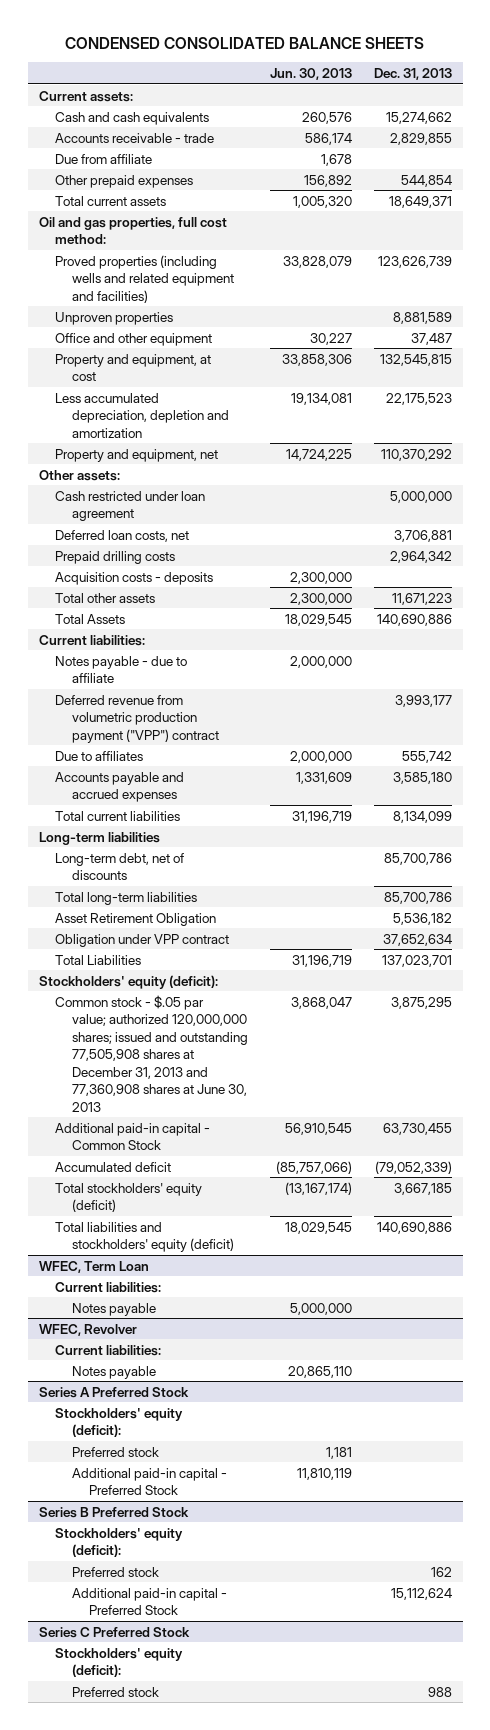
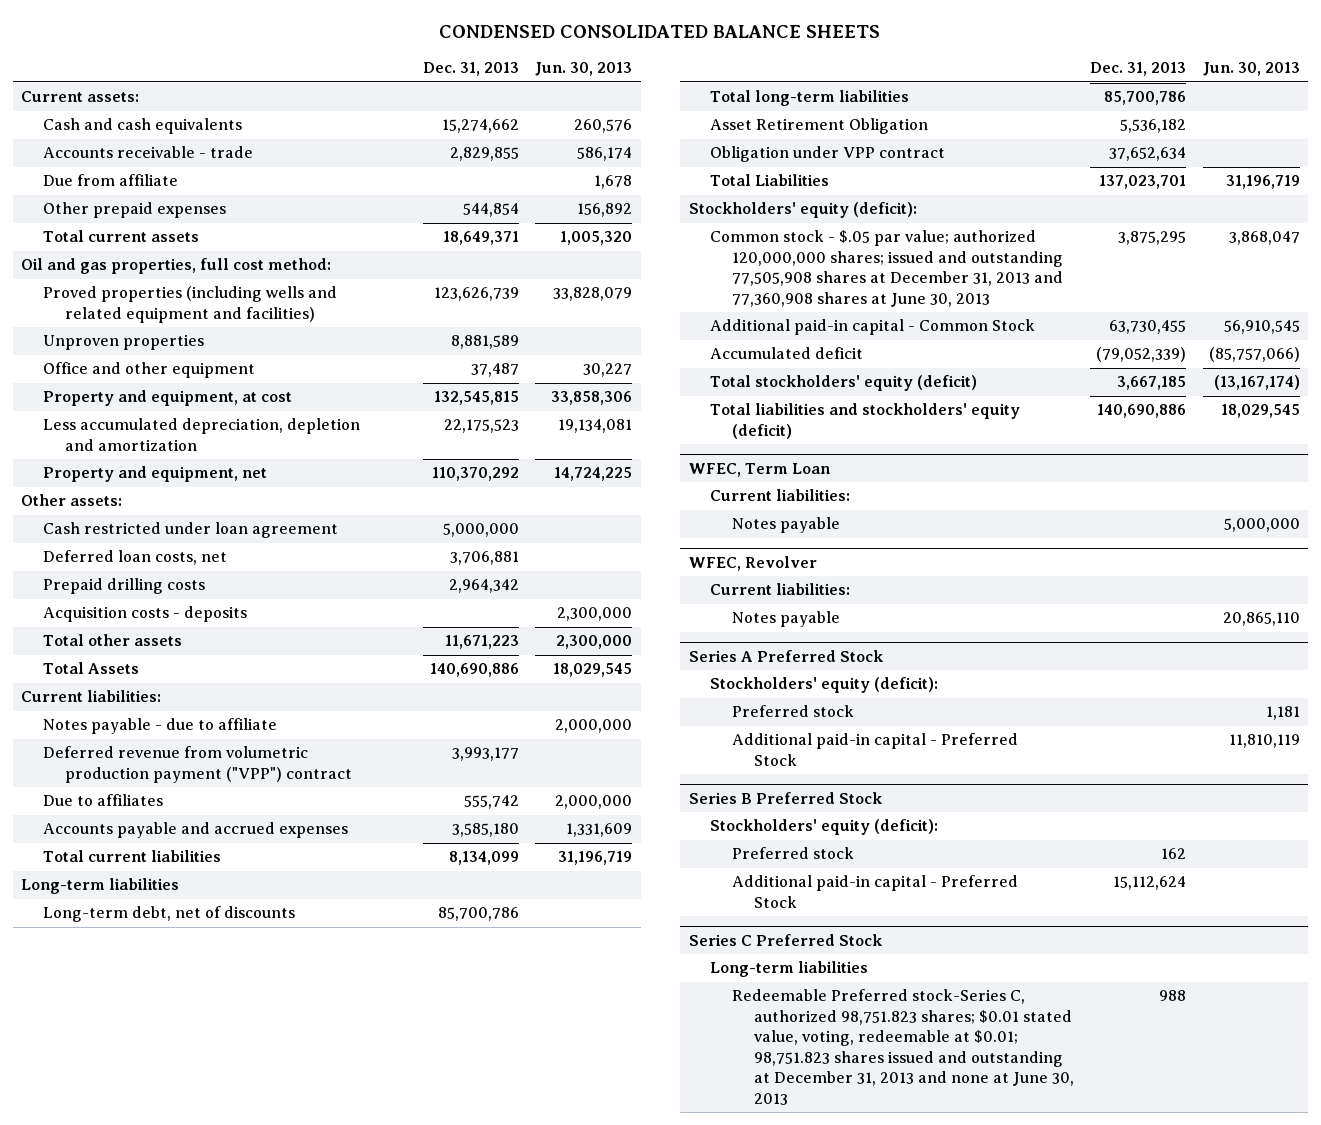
[55,1647,184,1678] Stockholders' equity (deficit): -> none
none -> [710,961,869,978] Long-term liabilities
[72,1686,160,1697] Preferred stock -> [731,989,1074,1105] Redeemable Preferred stock-Series C, authorized 98,751.823 shares; $0.01 stated value, voting, redeemable at $0.01; 98,751.823 shares issued and outstanding at December 31, 2013 and none at June 30, 2013

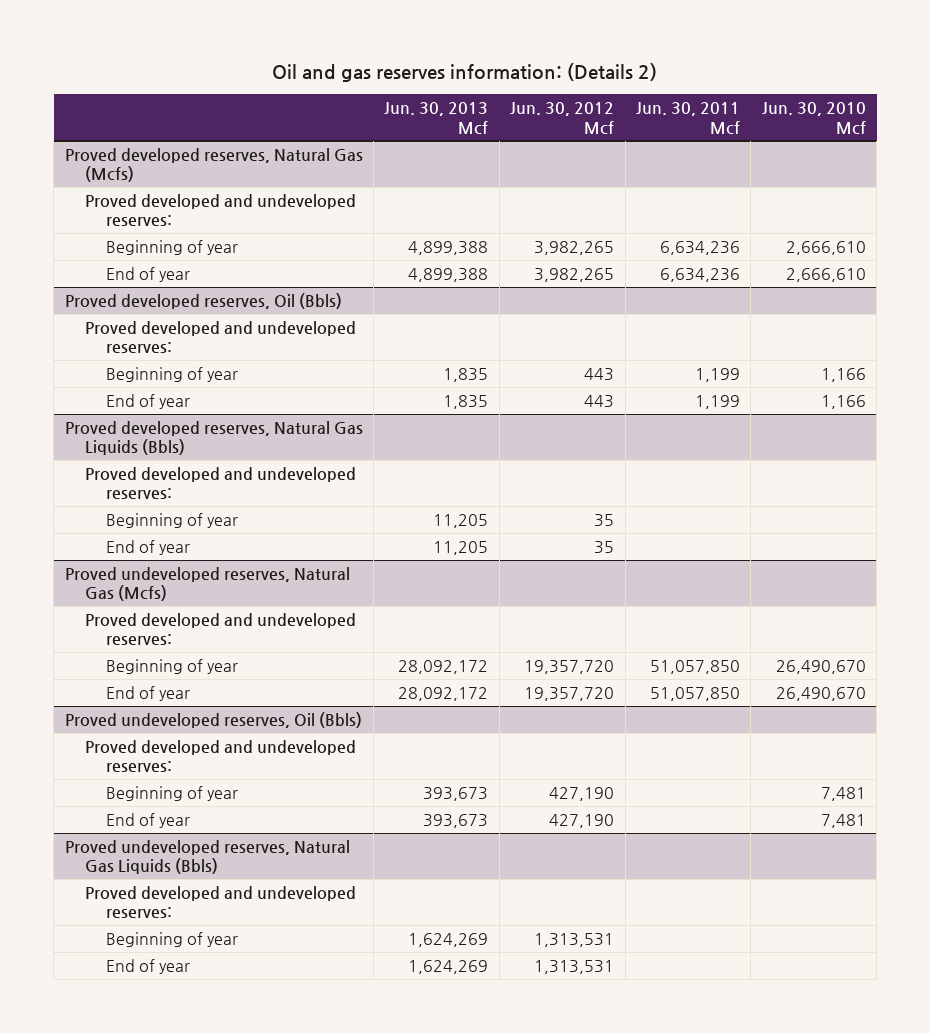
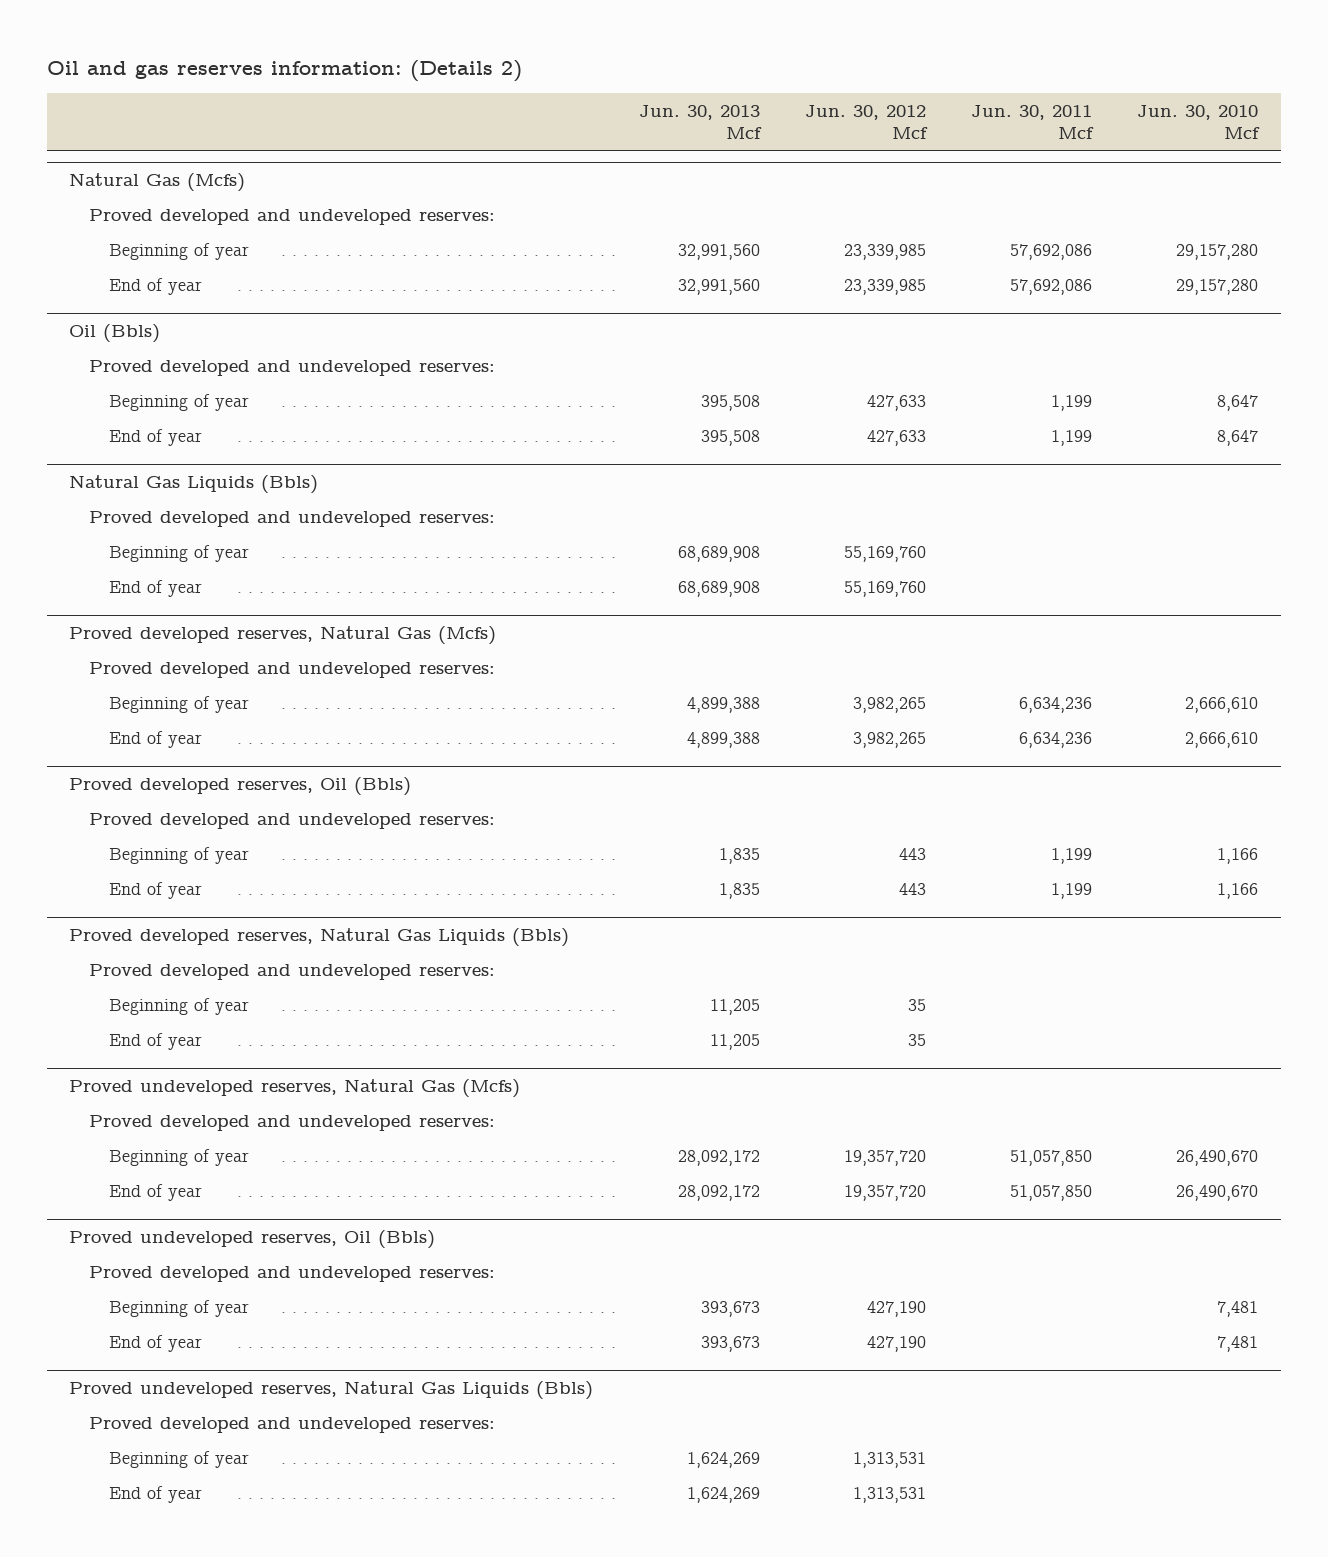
none -> [69,172,246,192] Natural Gas (Mcfs)
none -> [89,208,496,225] Proved developed and undeveloped reserves:
none -> [108,242,249,260] Beginning of year
none -> [108,277,202,295] End of year
none -> [69,323,161,343] Oil (Bbls)
none -> [89,359,496,376] Proved developed and undeveloped reserves:
none -> [108,393,249,411] Beginning of year
none -> [108,428,202,446] End of year
none -> [69,474,319,494] Natural Gas Liquids (Bbls)
none -> [89,510,496,527] Proved developed and undeveloped reserves:
none -> [108,544,249,562] Beginning of year
none -> [108,579,202,597] End of year

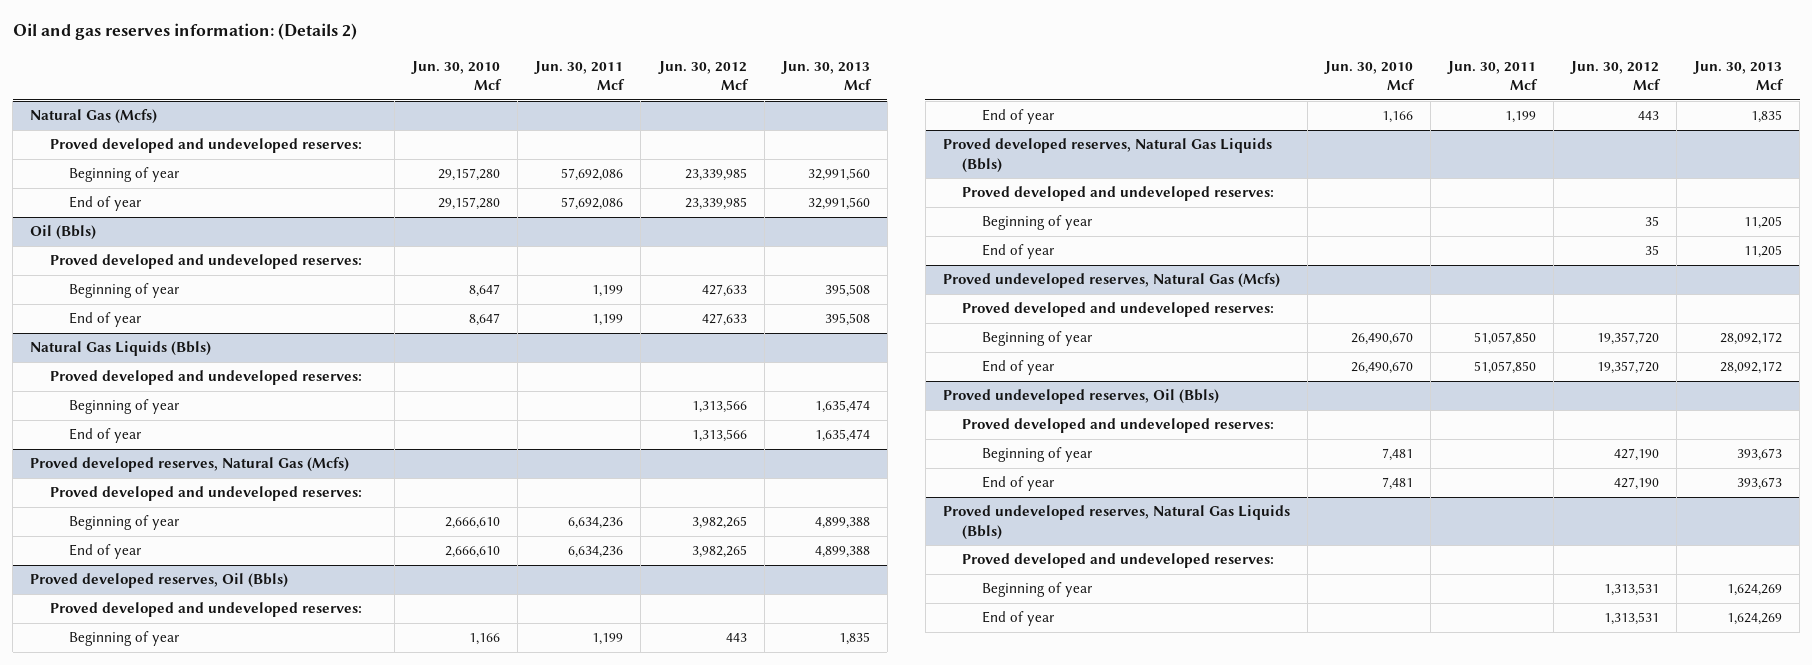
[677,545,760,562] 68,689,908 -> [814,400,870,414] 1,635,474
[843,545,926,562] 55,169,760 -> [691,400,747,414] 1,313,566
[677,580,760,597] 68,689,908 -> [814,429,870,443] 1,635,474
[843,580,926,597] 55,169,760 -> [691,429,747,443] 1,313,566

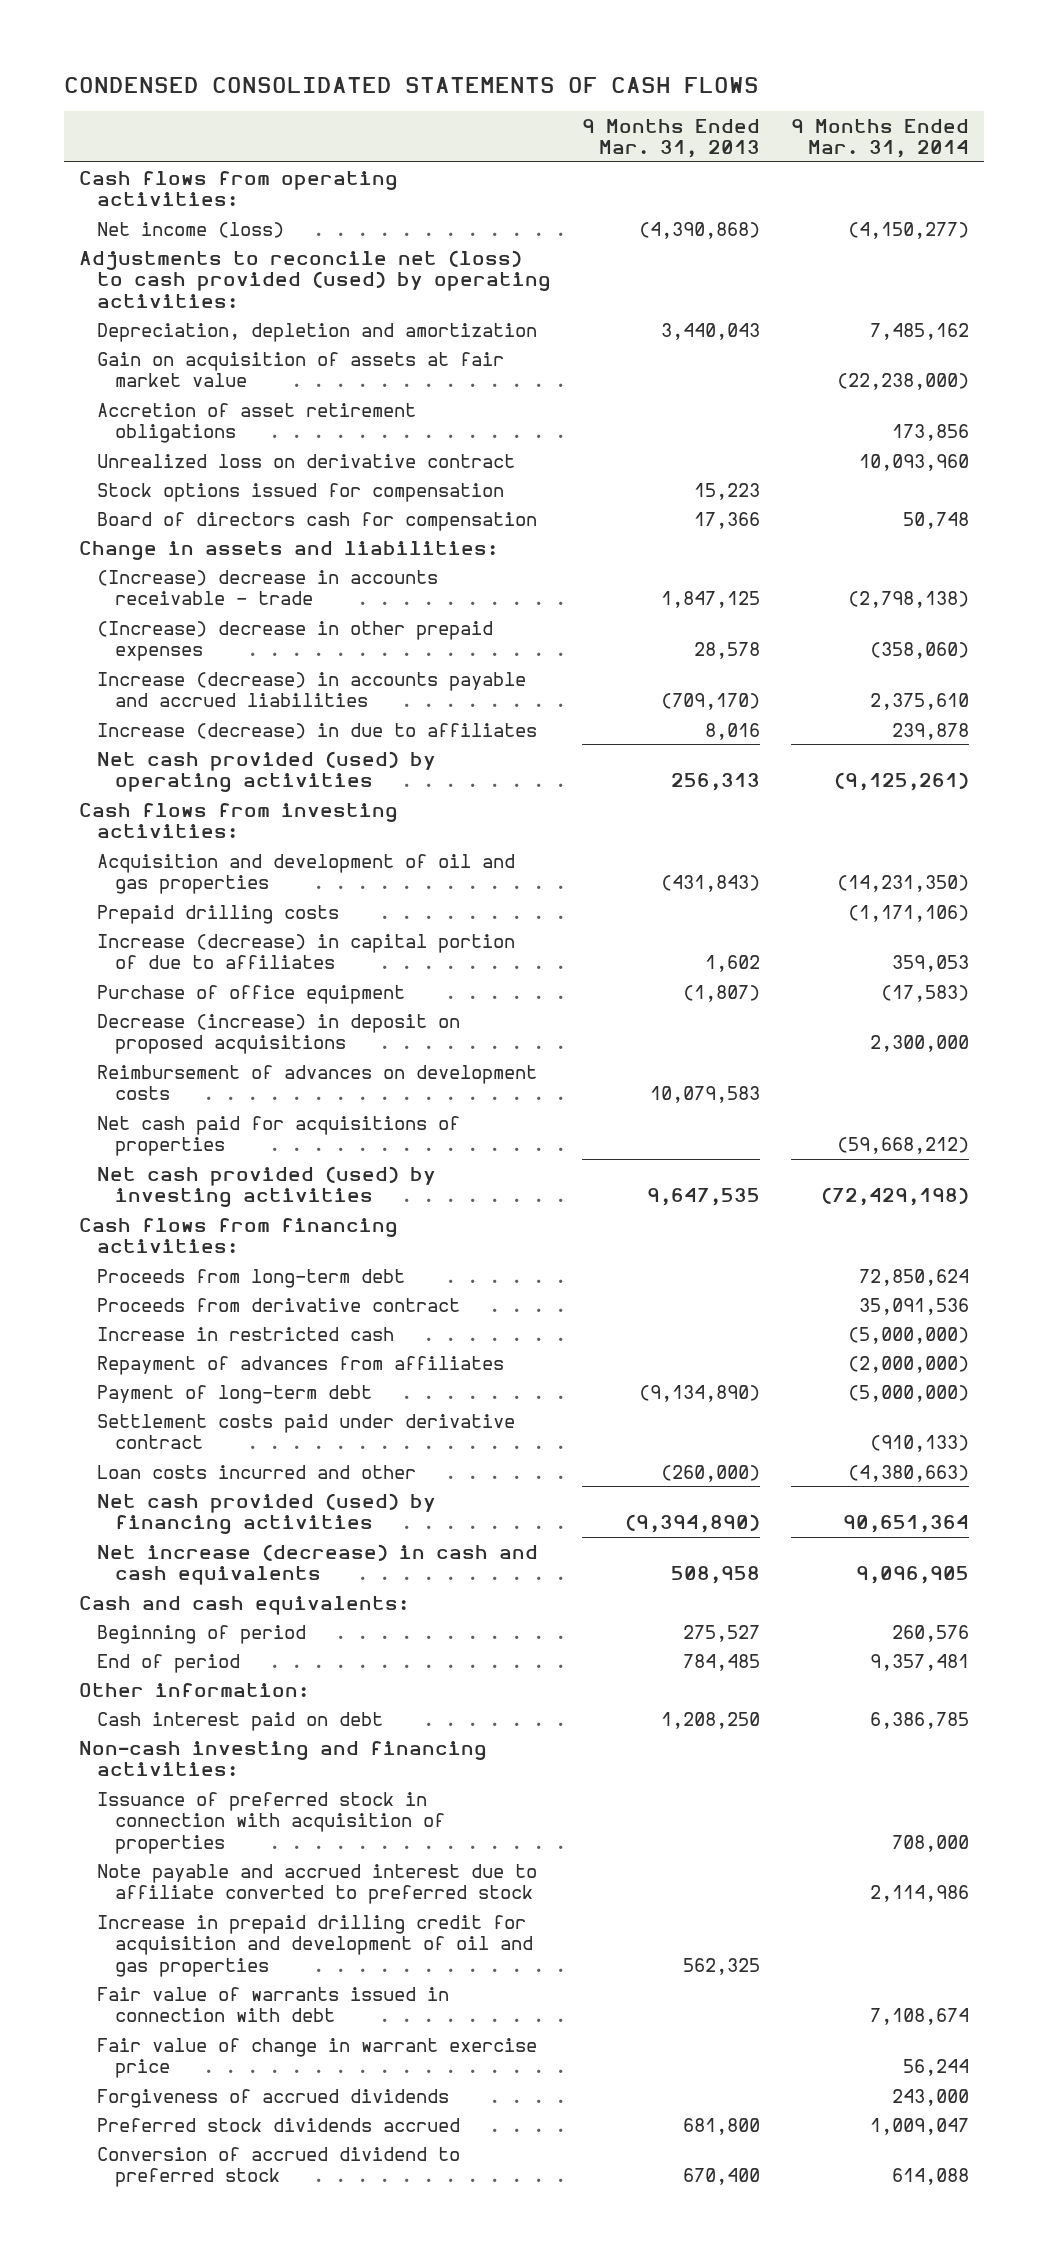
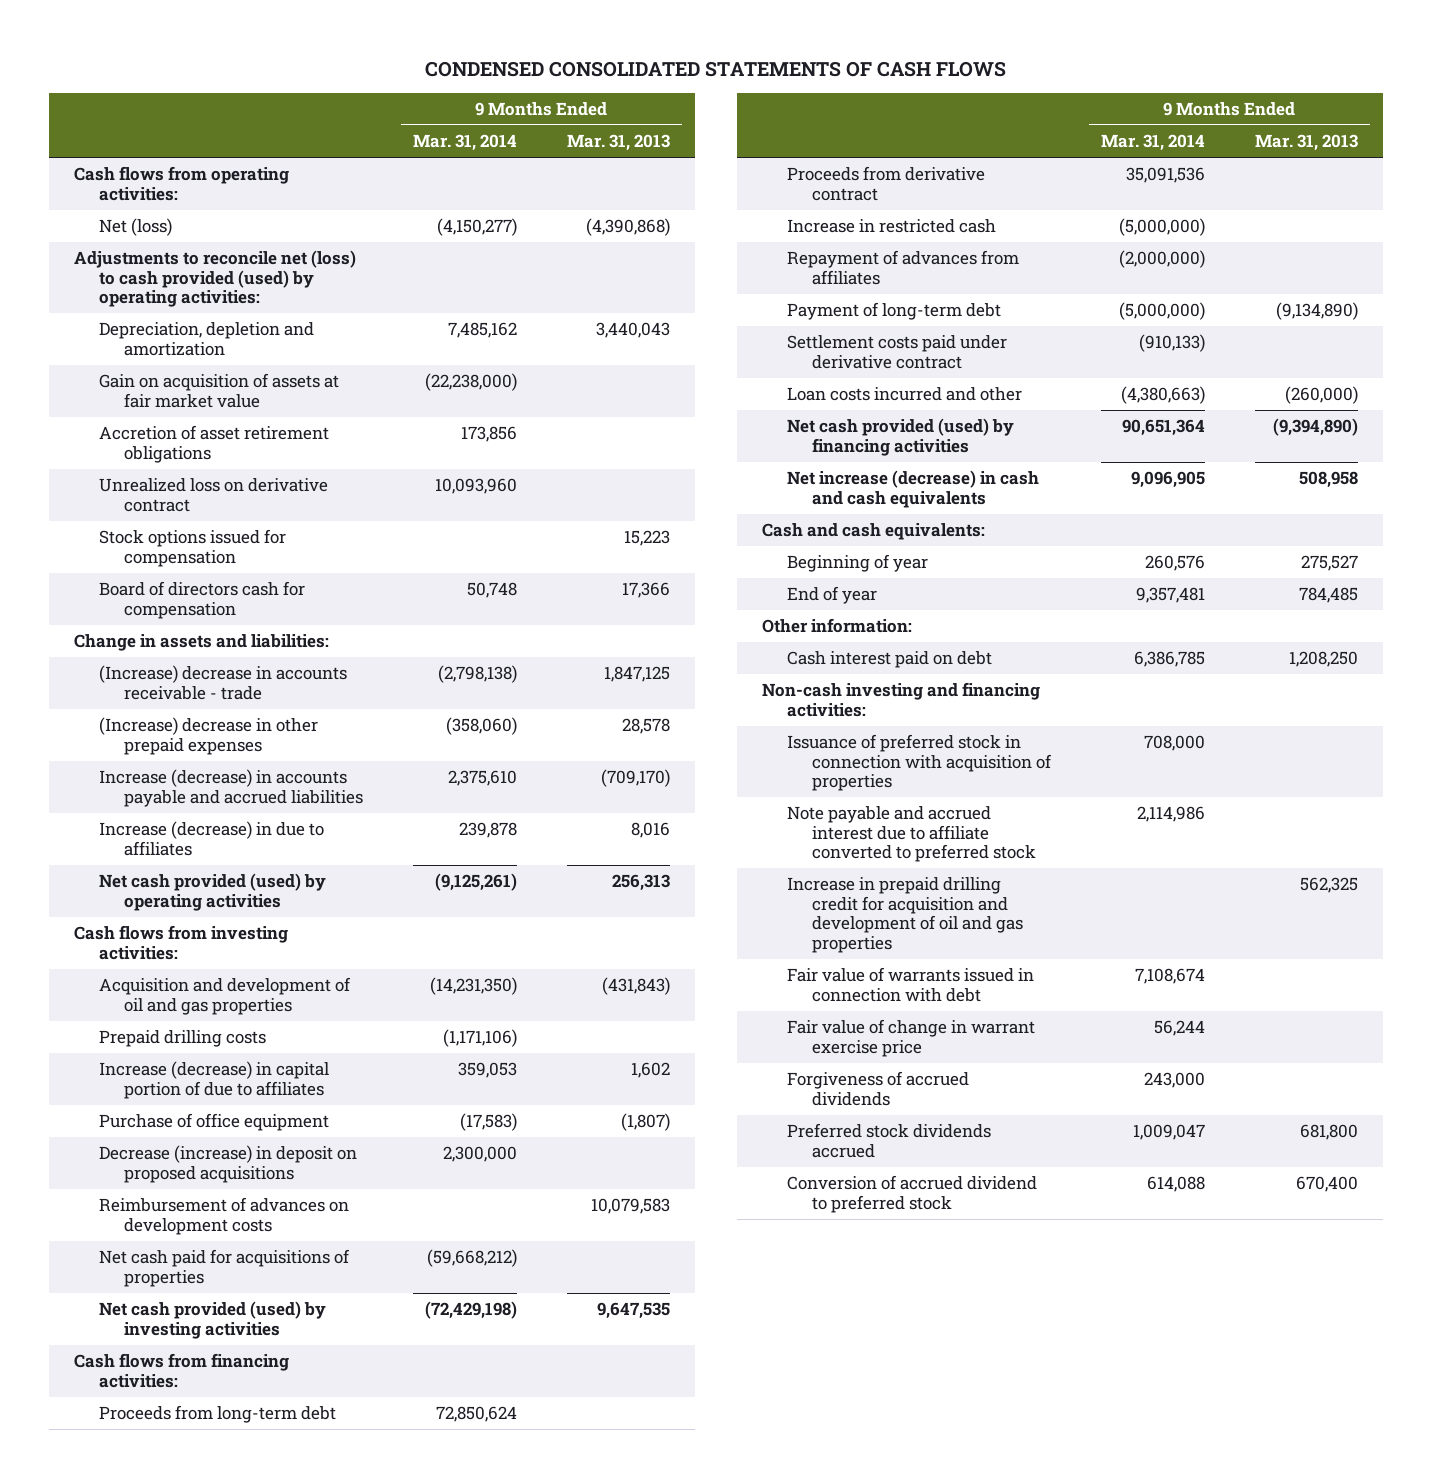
[96,221,284,238] Net income (loss) -> [99,218,173,237] Net (loss)
[96,1624,306,1644] Beginning of period -> [787,554,929,573] Beginning of year
[96,1653,240,1673] End of period -> [787,586,878,605] End of year

